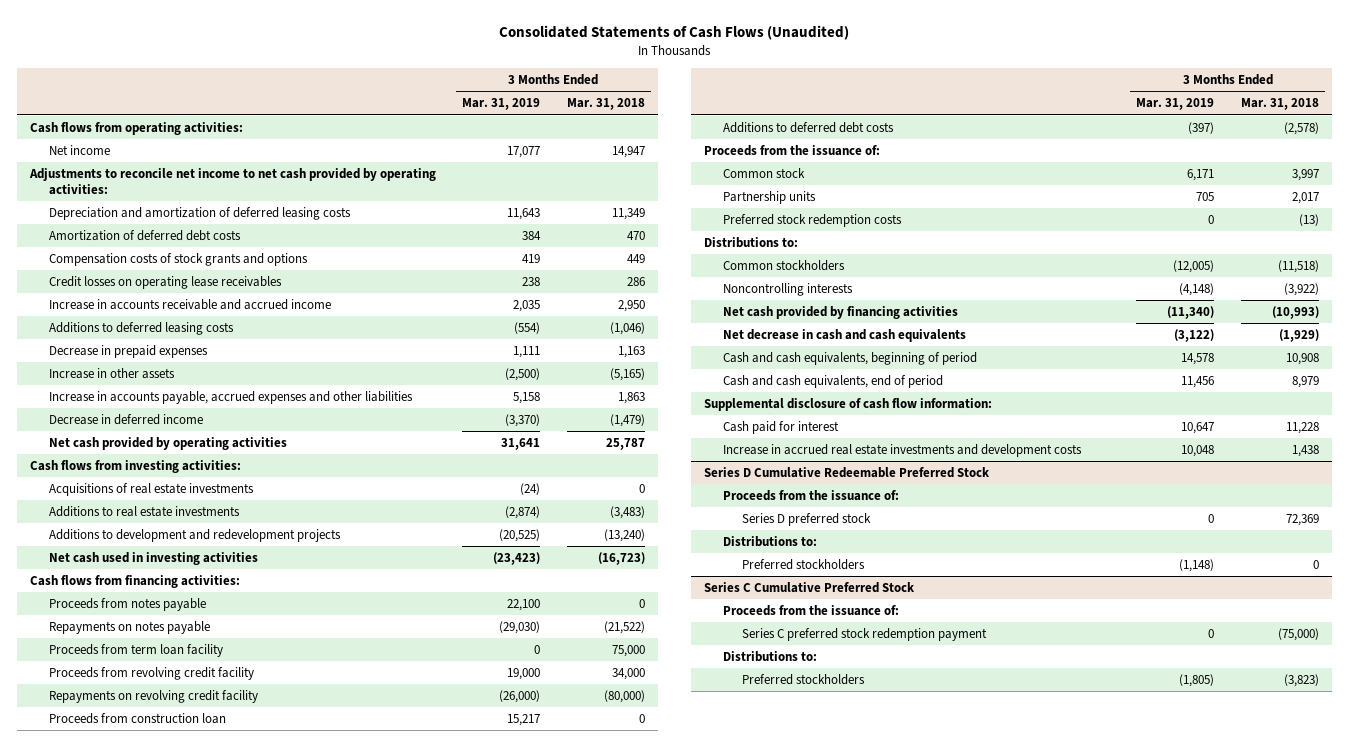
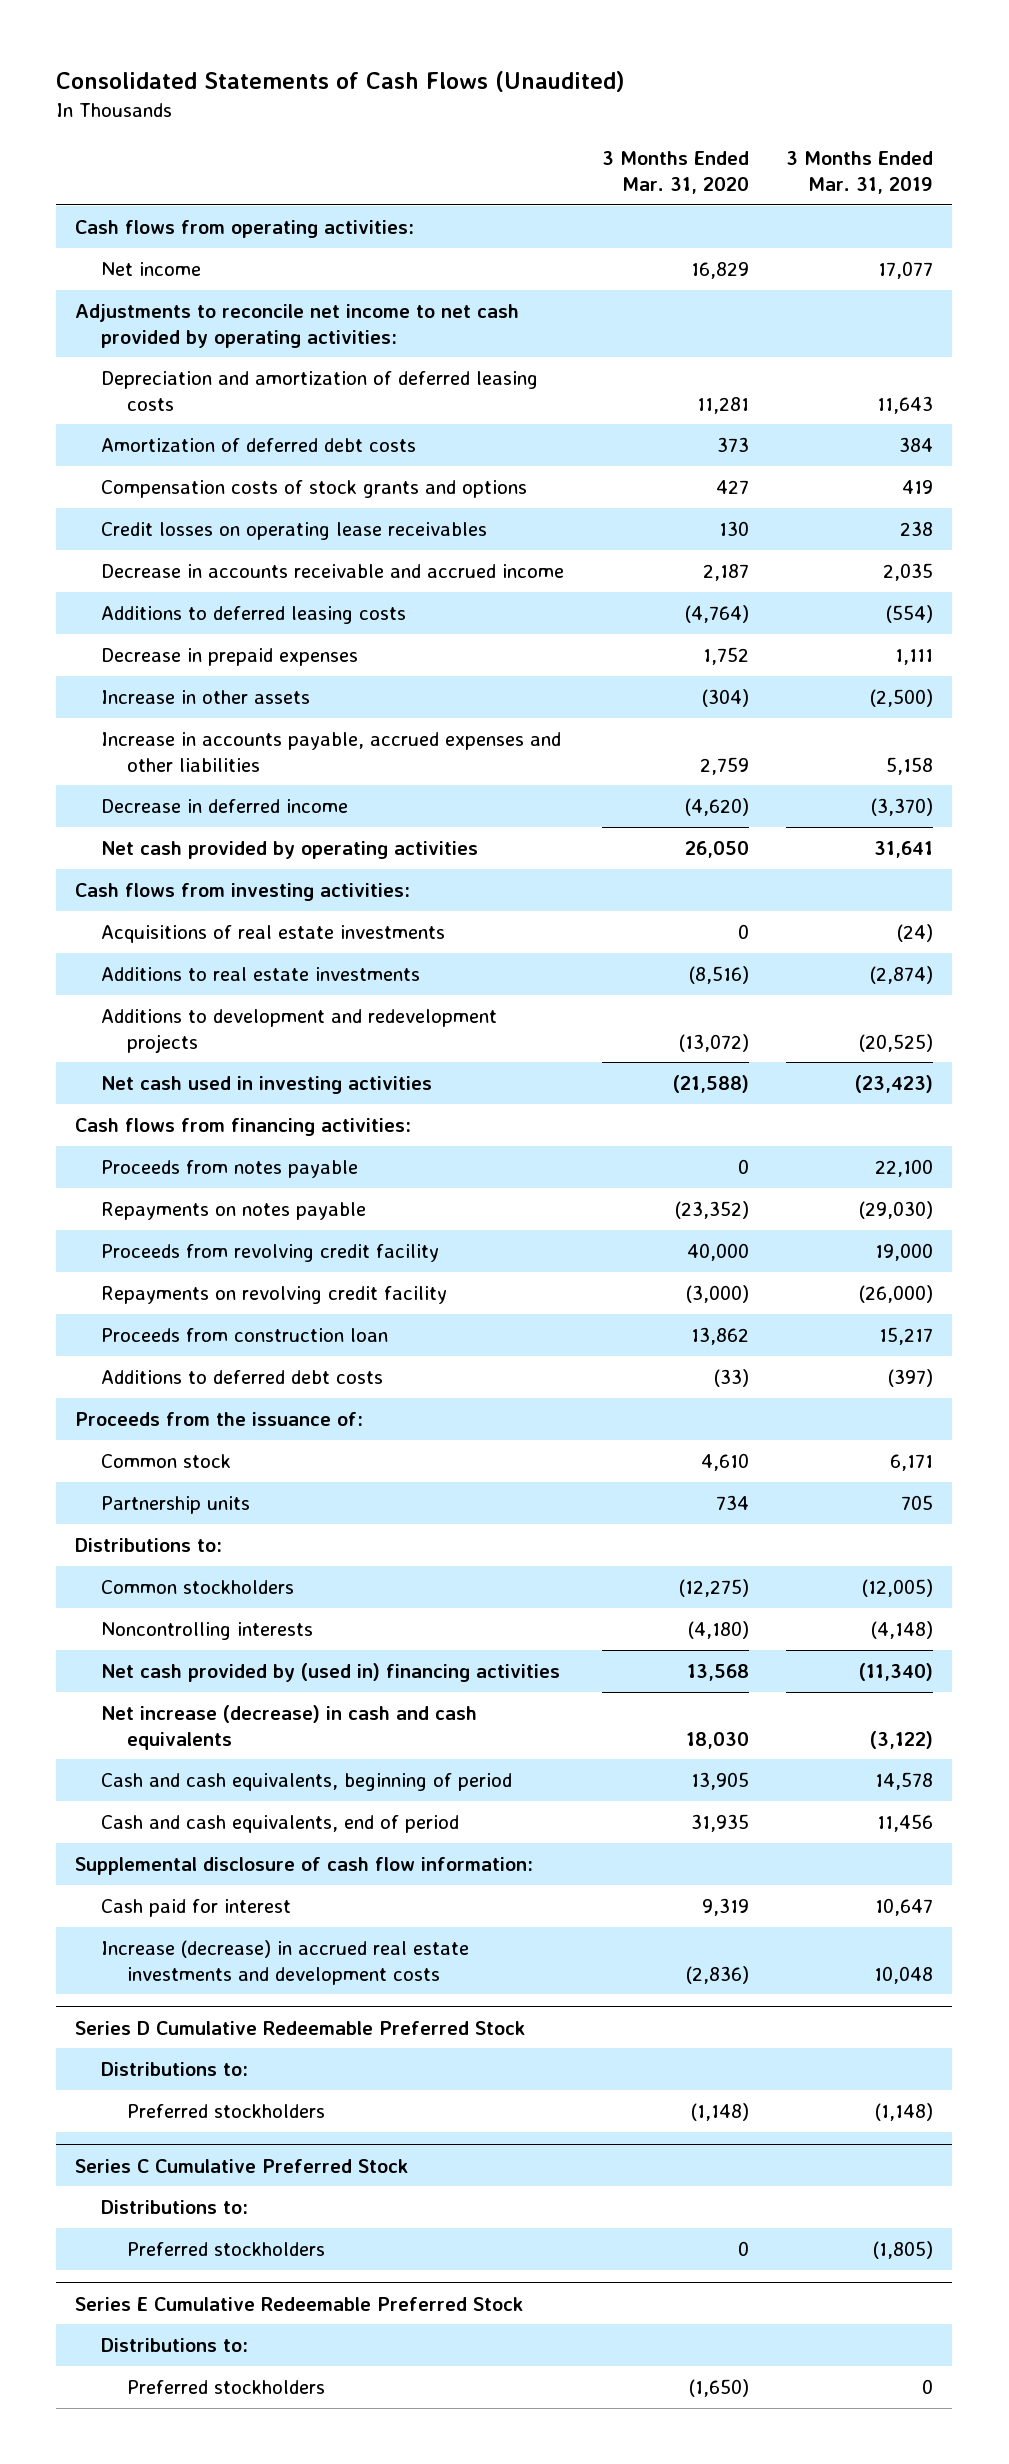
[566,98,645,111] Mar. 31, 2018 -> none
none -> [601,151,749,195] 3 Months Ended Mar. 31, 2020
[48,299,331,311] Increase in accounts receivable and accrued income -> [101,563,565,578] Decrease in accounts receivable and accrued income
[48,644,223,658] Proceeds from term loan facility -> none
[722,214,902,228] Preferred stock redemption costs -> none
[722,306,958,320] Net cash provided by financing activities -> [101,1662,561,1682] Net cash provided by (used in) financing activities
[722,329,966,343] Net decrease in cash and cash equivalents -> [101,1704,478,1750] Net increase (decrease) in cash and cash equivalents
[722,444,1082,458] Increase in accrued real estate investments and development costs -> [101,1939,470,1985] Increase (decrease) in accrued real estate investments and development costs
[722,490,899,502] Proceeds from the issuance of: -> none
[741,513,871,527] Series D preferred stock -> none
[722,605,899,617] Proceeds from the issuance of: -> none
[741,628,987,642] Series C preferred stock redemption payment -> none
none -> [75,2296,524,2311] Series E Cumulative Redeemable Preferred Stock
none -> [101,2337,249,2352] Distributions to:
none -> [127,2379,326,2394] Preferred stockholders

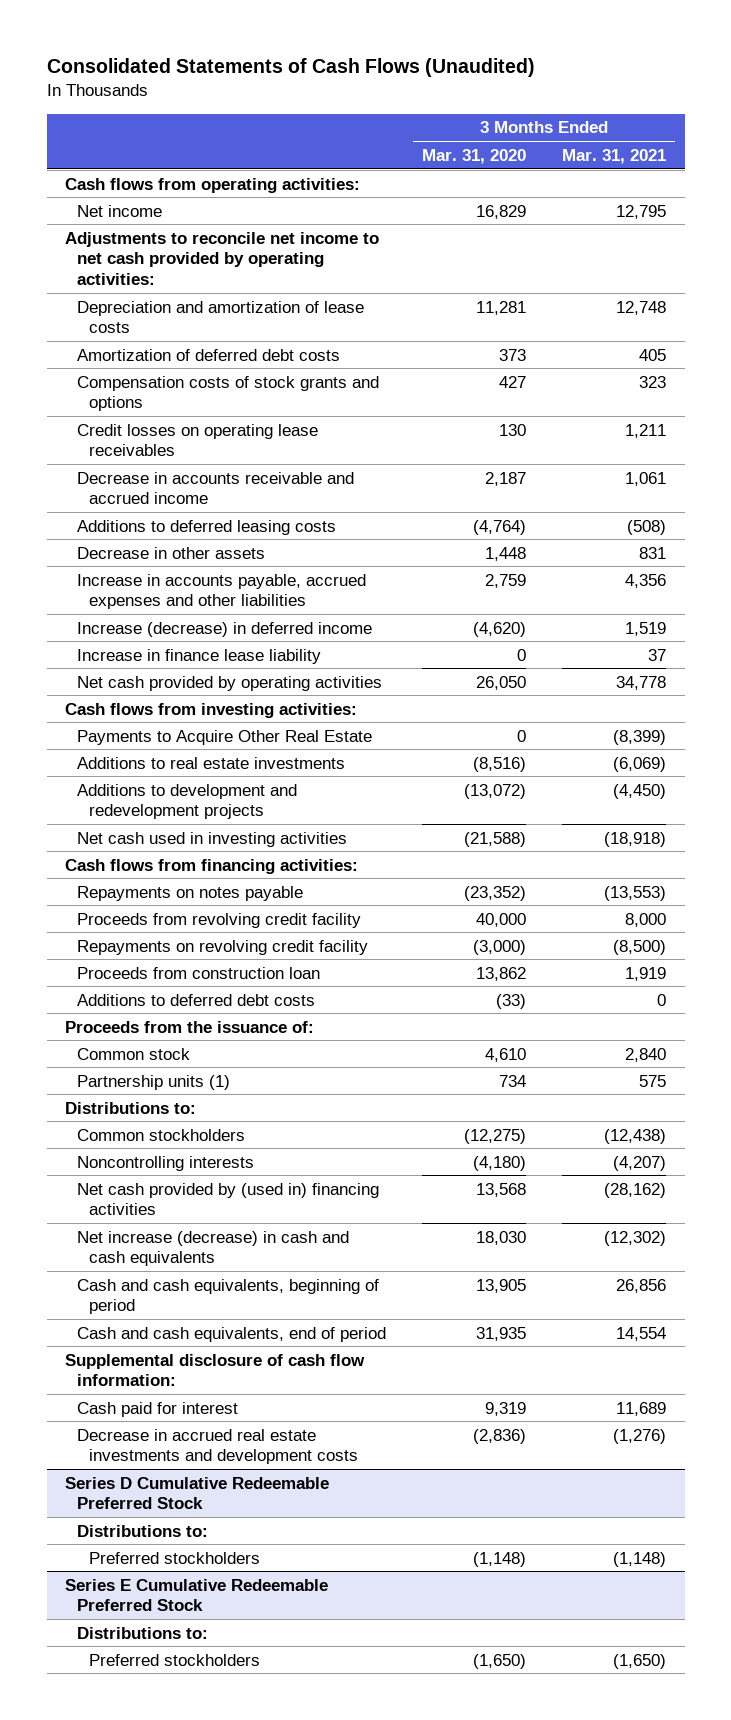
[786,151,934,195] 3 Months Ended Mar. 31, 2019 -> none
none -> [562,148,667,164] Mar. 31, 2021
[101,370,539,411] Depreciation and amortization of deferred leasing costs -> [76,300,364,334] Depreciation and amortization of lease costs
[101,647,359,666] Decrease in prepaid expenses -> none
[101,689,311,704] Increase in other assets -> [76,546,265,559] Decrease in other assets
[701,688,749,707] (304) -> [485,546,527,561] 1,448
[101,798,349,813] Decrease in deferred income -> [76,621,372,637] Increase (decrease) in deferred income
none -> [76,648,321,664] Increase in finance lease liability
[101,924,446,943] Acquisitions of real estate investments -> [76,729,372,745] Payments to Acquire Other Real Estate
[101,1159,359,1178] Proceeds from notes payable -> none
[101,1495,251,1514] Partnership units -> [76,1074,230,1090] Partnership units (1)
[101,1939,470,1985] Increase (decrease) in accrued real estate investments and development costs -> [76,1428,359,1465] Decrease in accrued real estate investments and development costs
[75,2158,409,2173] Series C Cumulative Preferred Stock -> none
[101,2199,249,2214] Distributions to: -> none
[127,2241,326,2256] Preferred stockholders -> none

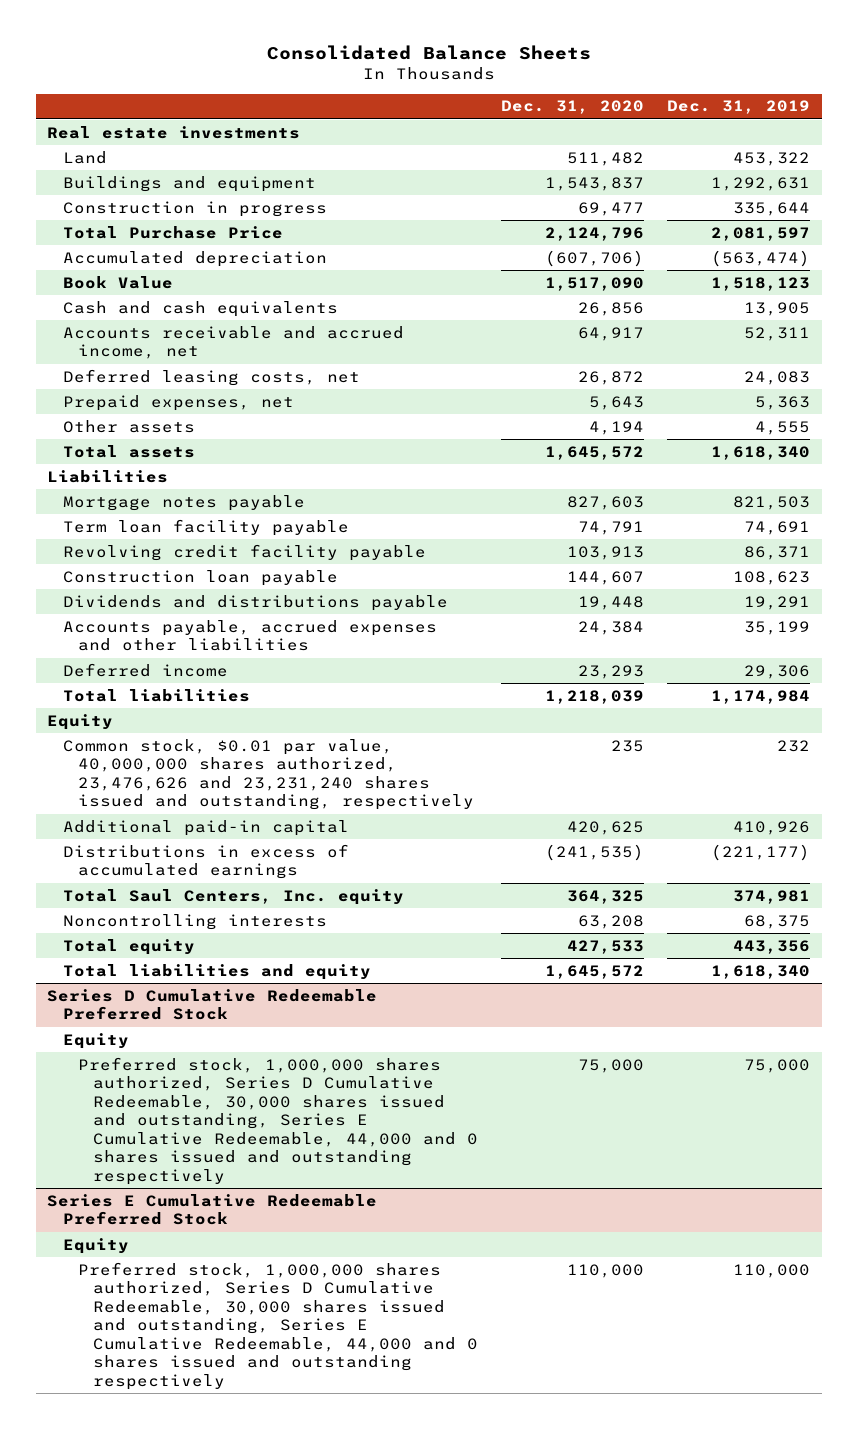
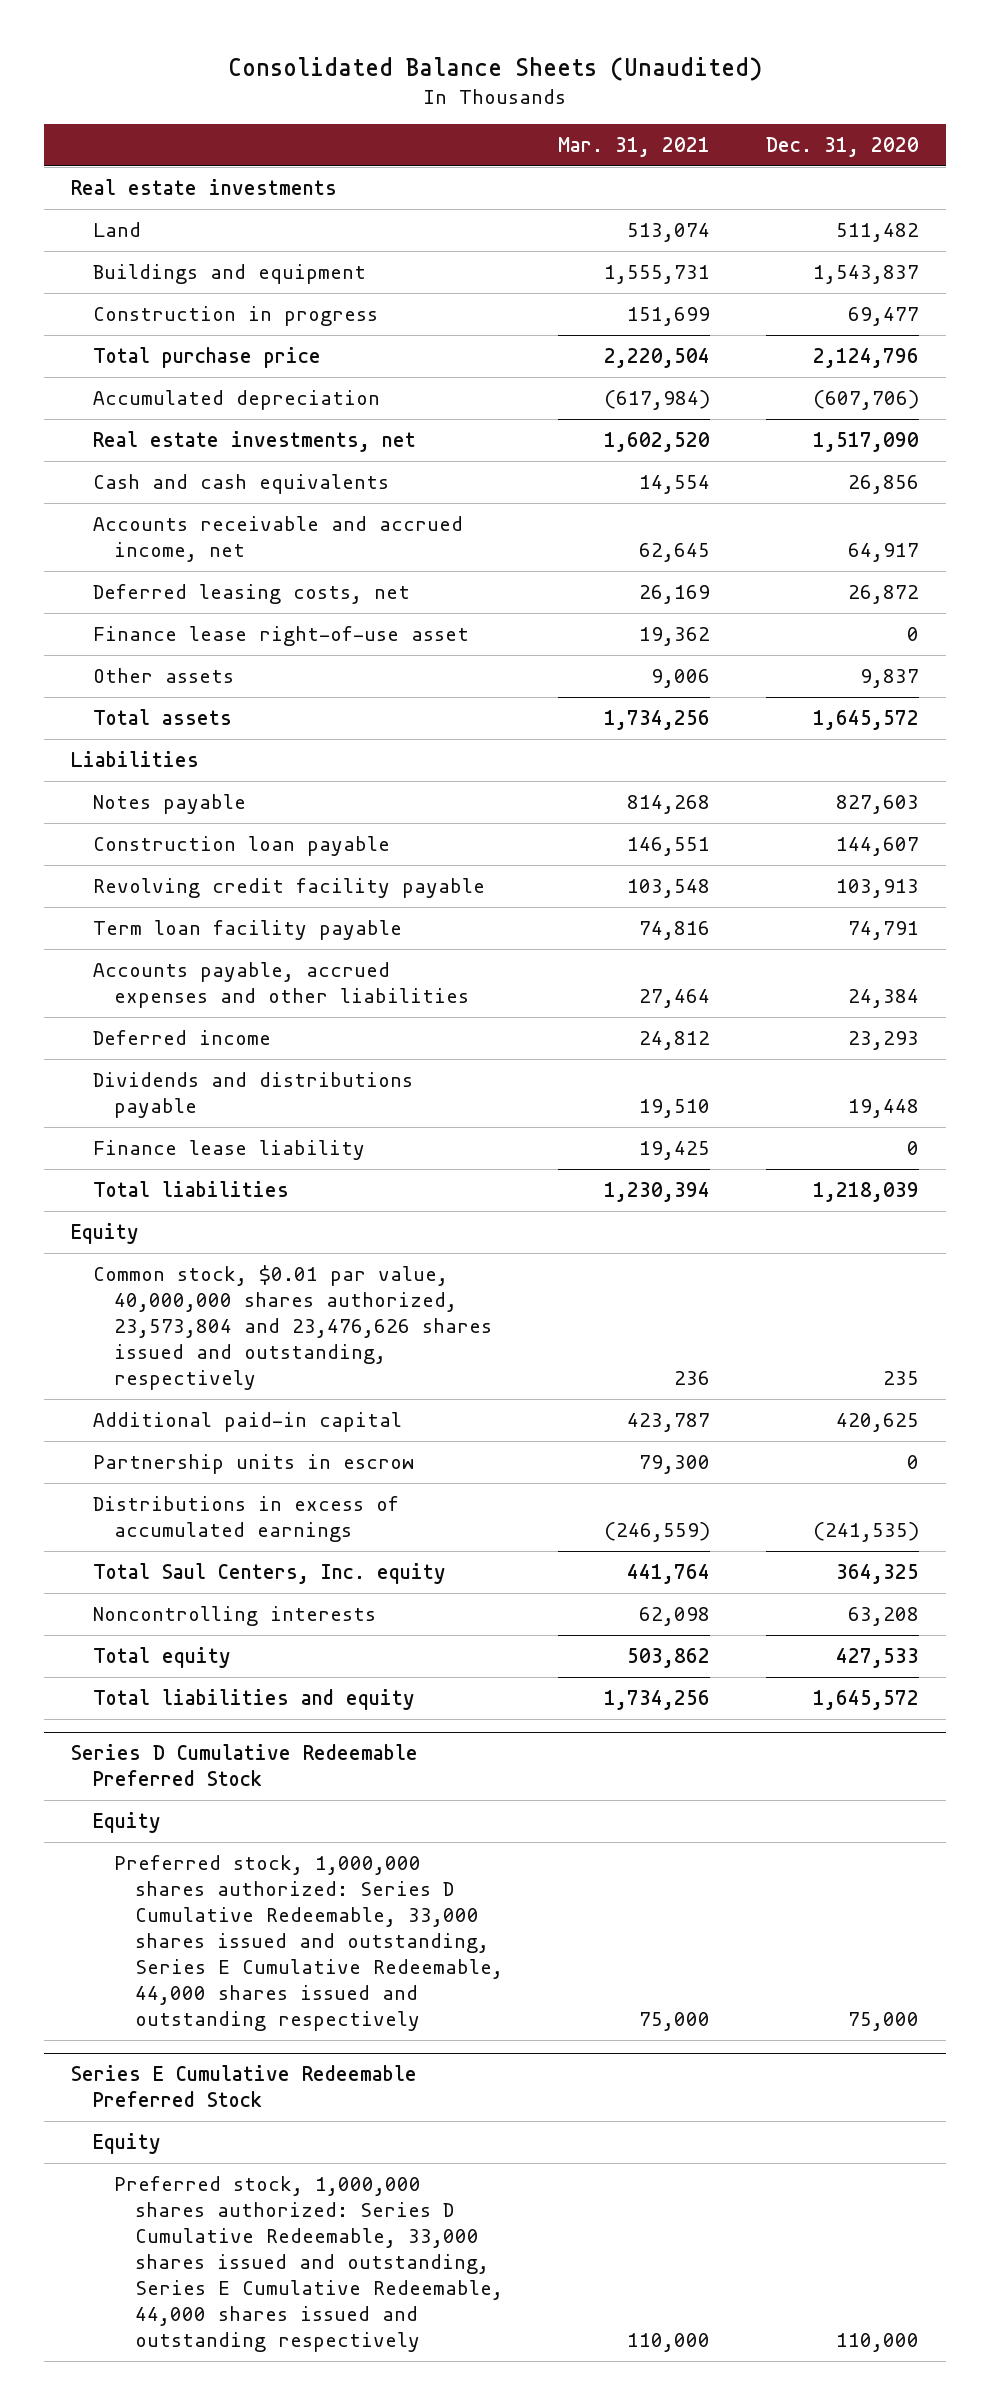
[266,44,591,60] Consolidated Balance Sheets -> [228,56,763,81] Consolidated Balance Sheets (Unaudited)
[667,100,811,115] Dec. 31, 2019 -> none
none -> [558,137,711,158] Mar. 31, 2021
[62,225,283,239] Total Purchase Price -> [92,346,321,368] Total purchase price
[62,275,173,289] Book Value -> [92,430,416,452] Real estate investments, net
[62,394,294,411] Prepaid expenses, net -> none
none -> [92,625,469,646] Finance lease right-of-use asset
[589,420,645,435] 4,194 -> [859,668,919,688] 9,837
[62,494,305,511] Mortgage notes payable -> [92,793,246,814] Notes payable
[62,543,426,561] Revolving credit facility payable -> [92,877,485,898] Revolving credit facility payable
[62,518,349,536] Term loan facility payable -> [92,919,402,940] Term loan facility payable
[62,594,448,611] Dividends and distributions payable -> [92,1071,413,1119] Dividends and distributions payable
none -> [92,1139,365,1160] Finance lease liability
[62,738,474,811] Common stock, $0.01 par value, 40,000,000 shares authorized, 23,476,626 and 23,231,240 shares issued and outstanding, respectively -> [92,1264,492,1391] Common stock, $0.01 par value, 40,000,000 shares authorized, 23,573,804 and 23,476,626 shares issued and outstanding, respectively
none -> [92,1453,414,1474] Partnership units in escrow
[77,1056,479,1185] Preferred stock, 1,000,000 shares authorized, Series D Cumulative Redeemable, 30,000 shares issued and outstanding, Series E Cumulative Redeemable, 44,000 and 0 shares issued and outstanding respectively -> [113,1854,503,2032] Preferred stock, 1,000,000 shares authorized: Series D Cumulative Redeemable, 33,000 shares issued and outstanding, Series E Cumulative Redeemable, 44,000 shares issued and outstanding respectively
[77,1261,479,1390] Preferred stock, 1,000,000 shares authorized, Series D Cumulative Redeemable, 30,000 shares issued and outstanding, Series E Cumulative Redeemable, 44,000 and 0 shares issued and outstanding respectively -> [113,2175,503,2353] Preferred stock, 1,000,000 shares authorized: Series D Cumulative Redeemable, 33,000 shares issued and outstanding, Series E Cumulative Redeemable, 44,000 shares issued and outstanding respectively

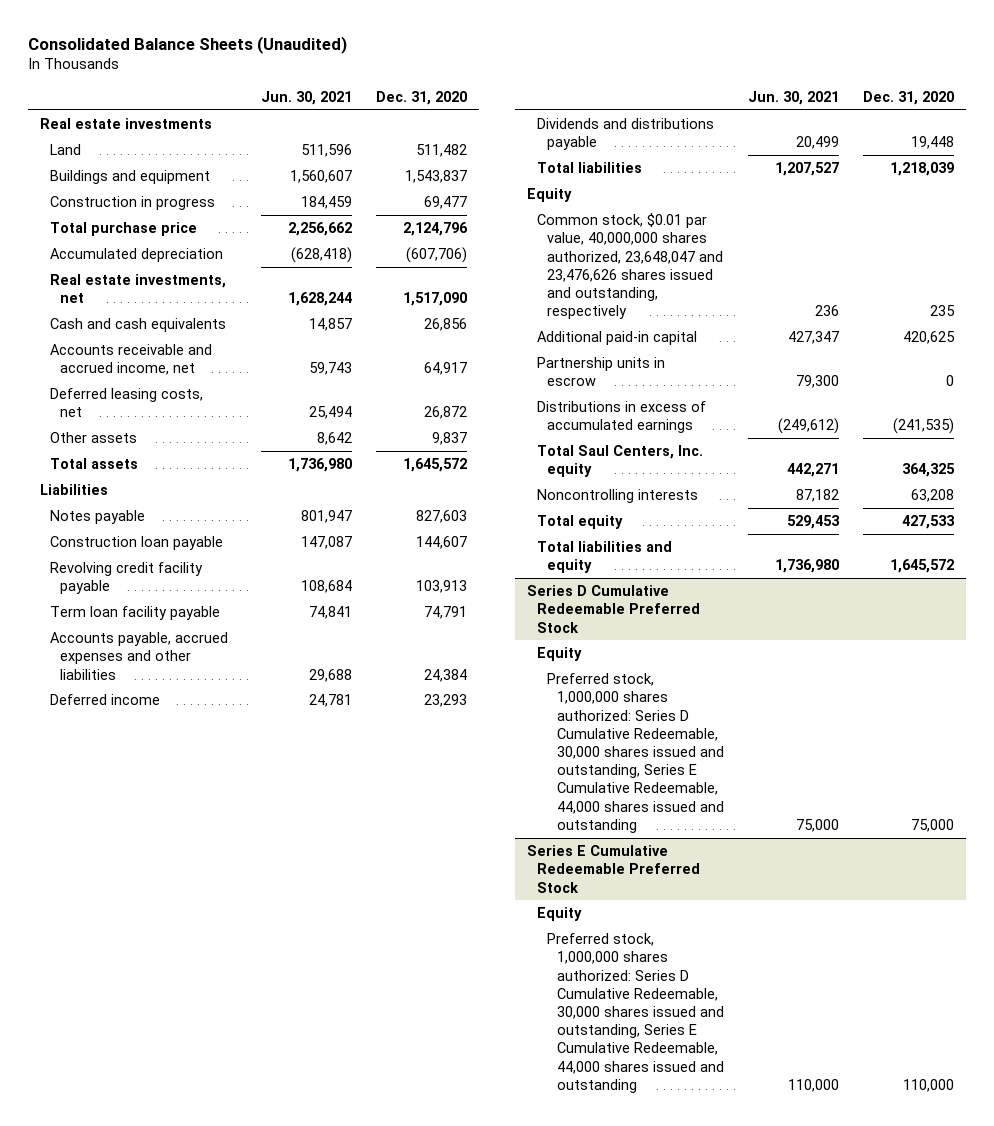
[558,137,711,158] Mar. 31, 2021 -> none
none -> [260,90,352,105] Jun. 30, 2021
[92,625,469,646] Finance lease right-of-use asset -> none
[92,1139,365,1160] Finance lease liability -> none
[92,1264,492,1391] Common stock, $0.01 par value, 40,000,000 shares authorized, 23,573,804 and 23,476,626 shares issued and outstanding, respectively -> [537,213,724,320] Common stock, $0.01 par value, 40,000,000 shares authorized, 23,648,047 and 23,476,626 shares issued and outstanding, respectively
[113,1854,503,2032] Preferred stock, 1,000,000 shares authorized: Series D Cumulative Redeemable, 33,000 shares issued and outstanding, Series E Cumulative Redeemable, 44,000 shares issued and outstanding respectively -> [547,673,725,833] Preferred stock, 1,000,000 shares authorized: Series D Cumulative Redeemable, 30,000 shares issued and outstanding, Series E Cumulative Redeemable, 44,000 shares issued and outstanding
[113,2175,503,2353] Preferred stock, 1,000,000 shares authorized: Series D Cumulative Redeemable, 33,000 shares issued and outstanding, Series E Cumulative Redeemable, 44,000 shares issued and outstanding respectively -> [547,933,725,1093] Preferred stock, 1,000,000 shares authorized: Series D Cumulative Redeemable, 30,000 shares issued and outstanding, Series E Cumulative Redeemable, 44,000 shares issued and outstanding

